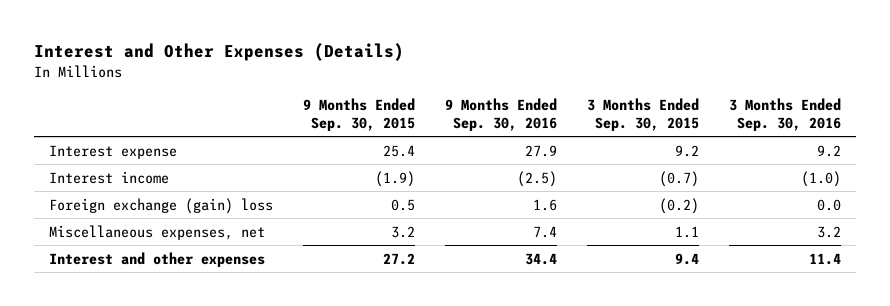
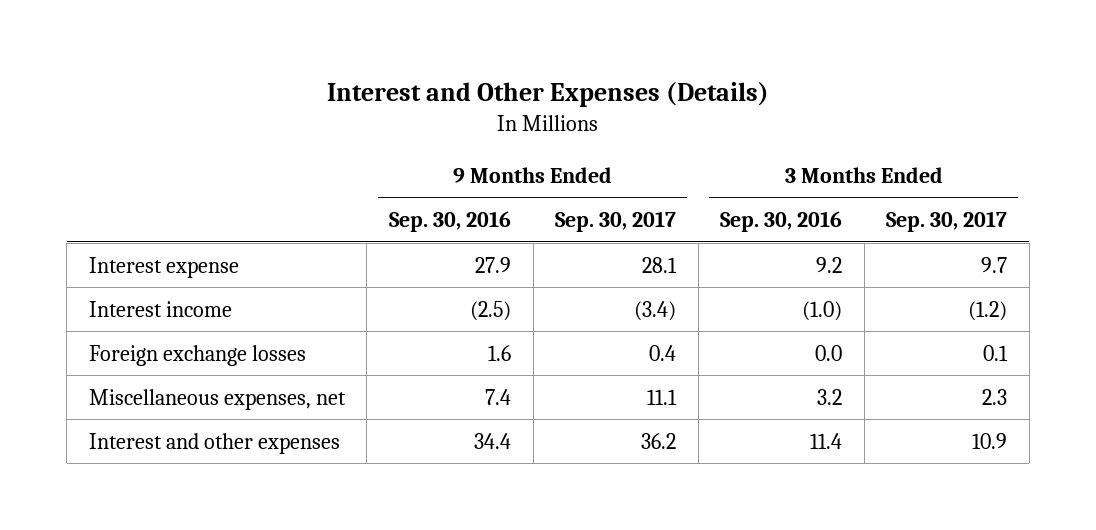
[303,98,416,131] 9 Months Ended Sep. 30, 2015 -> none
[587,98,700,131] 3 Months Ended Sep. 30, 2015 -> none
none -> [555,211,677,233] Sep. 30, 2017
none -> [886,211,1008,233] Sep. 30, 2017
[49,197,274,214] Foreign exchange (gain) loss -> [88,344,306,366] Foreign exchange losses

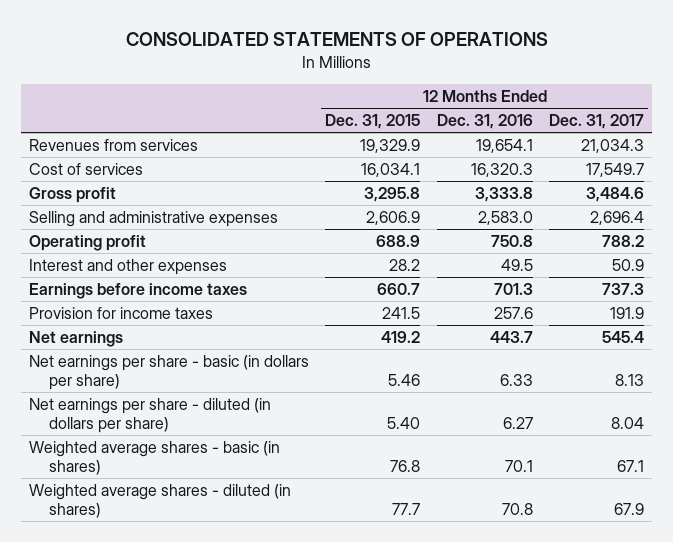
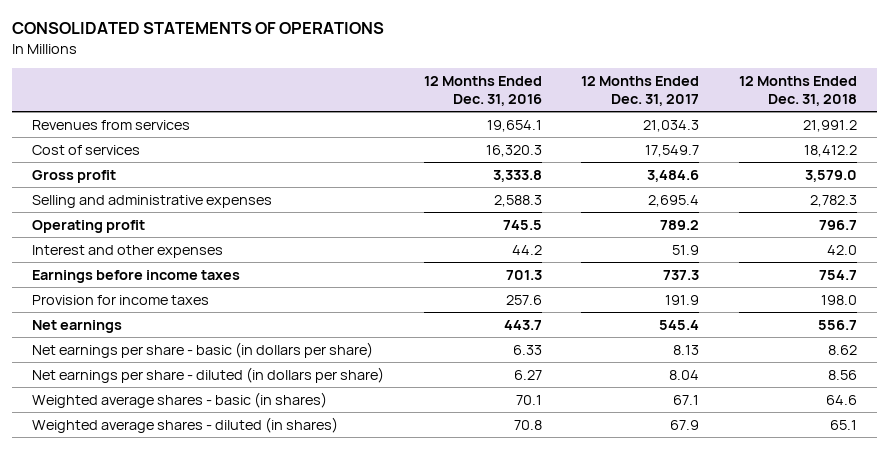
[325,114,421,130] Dec. 31, 2015 -> none
none -> [739,75,858,106] 12 Months Ended Dec. 31, 2018
[477,210,533,225] 2,583.0 -> [493,194,542,207] 2,588.3
[589,210,644,225] 2,696.4 -> [648,194,700,207] 2,695.4
[490,234,533,247] 750.8 -> [502,219,542,230] 745.5
[601,234,644,247] 788.2 -> [660,219,700,230] 789.2
[500,258,533,271] 49.5 -> [511,244,542,255] 44.2
[611,258,644,271] 50.9 -> [672,244,700,255] 51.9

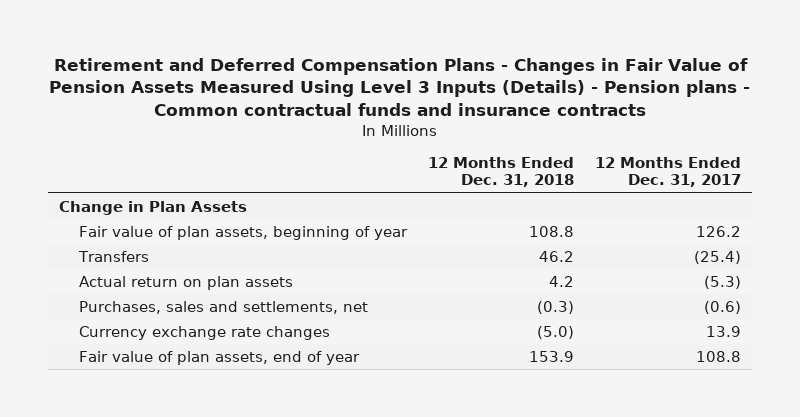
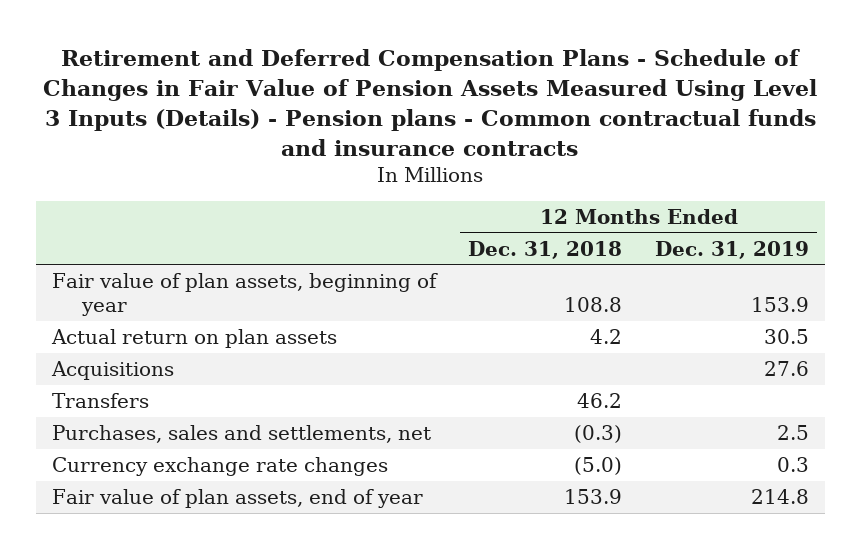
[49,57,751,117] Retirement and Deferred Compensation Plans - Changes in Fair Value of Pension Assets Measured Using Level 3 Inputs (Details) - Pension plans - Common contractual funds and insurance contracts -> [43,48,818,156] Retirement and Deferred Compensation Plans - Schedule of Changes in Fair Value of Pension Assets Measured Using Level 3 Inputs (Details) - Pension plans - Common contractual funds and insurance contracts
[595,157,742,188] 12 Months Ended Dec. 31, 2017 -> none
none -> [654,240,809,259] Dec. 31, 2019
[58,200,247,215] Change in Plan Assets -> none
none -> [51,360,175,380] Acquisitions
[78,250,150,262] Transfers -> [52,392,150,408] Transfers

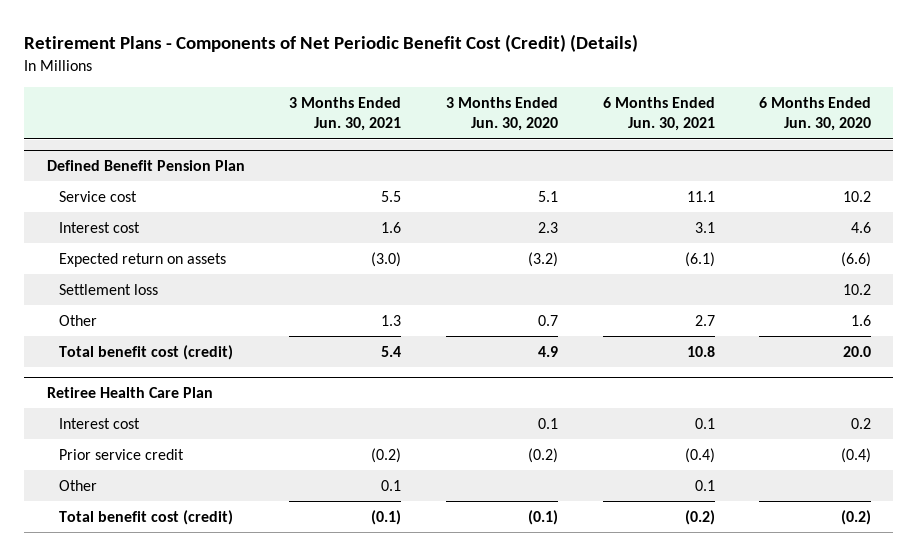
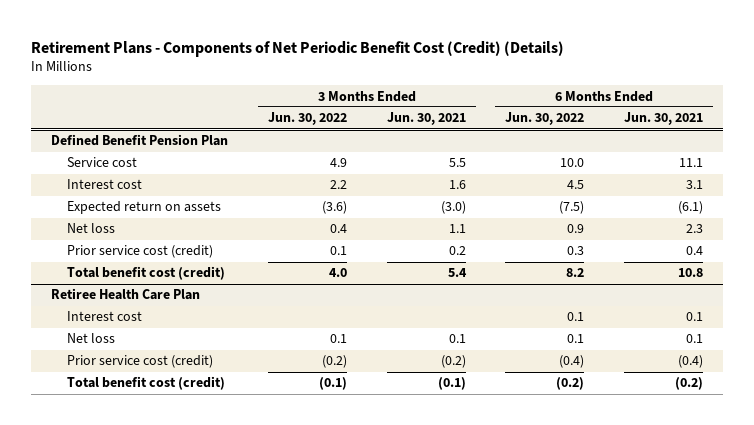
[445,96,558,132] 3 Months Ended Jun. 30, 2020 -> none
[759,96,872,132] 6 Months Ended Jun. 30, 2020 -> none
none -> [267,112,347,126] Jun. 30, 2022
none -> [505,112,585,126] Jun. 30, 2022
[59,283,159,295] Settlement loss -> none
[59,314,98,326] Other -> none
none -> [66,223,115,234] Net loss
none -> [66,245,213,259] Prior service cost (credit)
[59,479,98,491] Other -> none
none -> [66,333,115,344] Net loss
[59,448,185,460] Prior service credit -> [66,355,213,369] Prior service cost (credit)

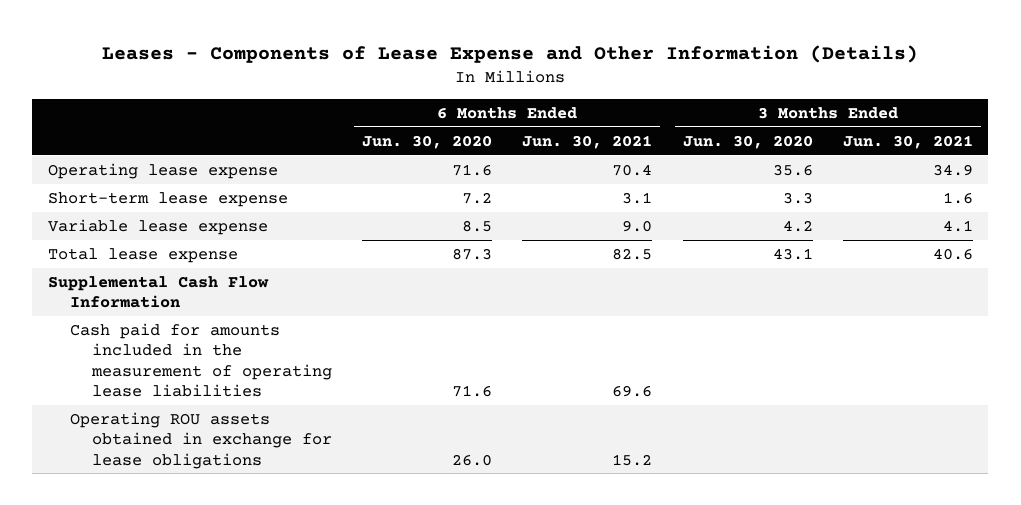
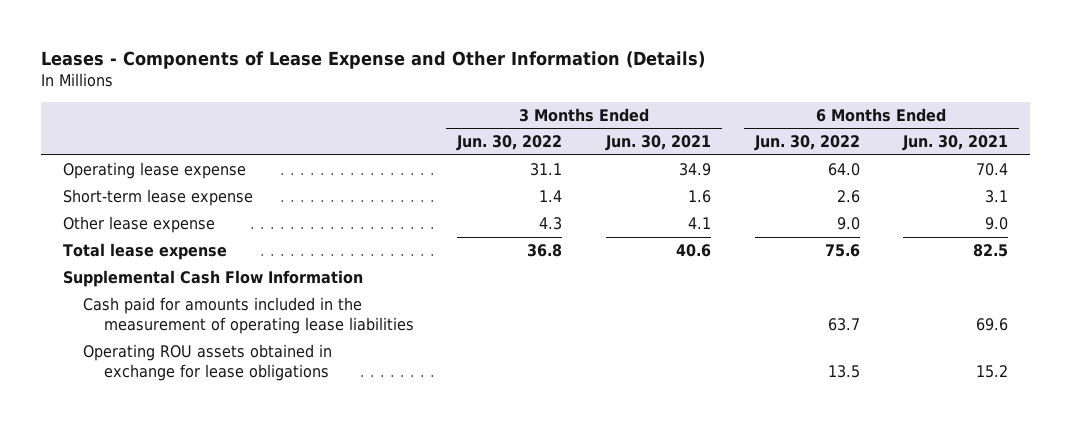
[361,134,492,149] Jun. 30, 2020 -> none
[682,134,813,149] Jun. 30, 2020 -> none
none -> [456,135,563,152] Jun. 30, 2022
none -> [753,135,860,152] Jun. 30, 2022
[47,218,268,235] Variable lease expense -> [62,215,215,233] Other lease expense

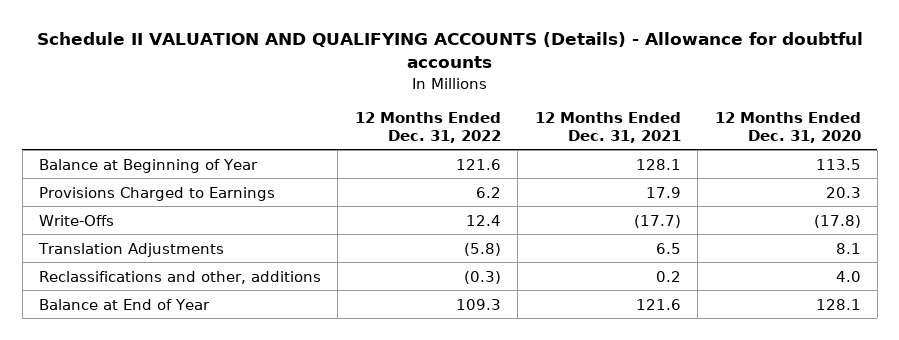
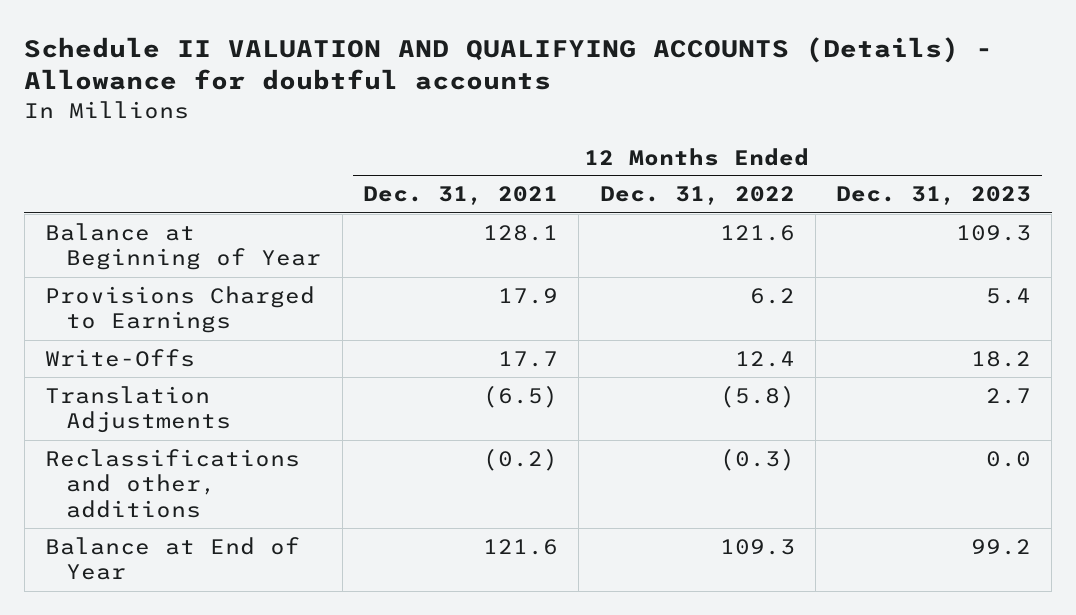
[714,112,861,143] 12 Months Ended Dec. 31, 2020 -> none
none -> [836,186,1032,206] Dec. 31, 2023
[633,214,681,228] (17.7) -> [498,350,559,367] 17.7
[655,242,681,254] 6.5 -> [483,384,559,408] (6.5)
[655,270,681,282] 0.2 -> [483,447,559,471] (0.2)

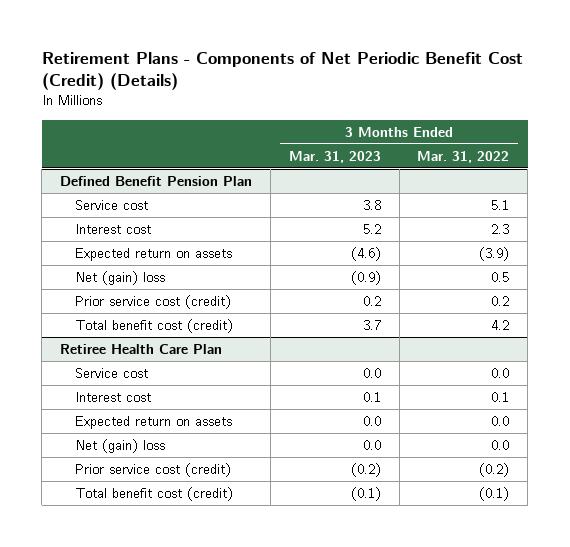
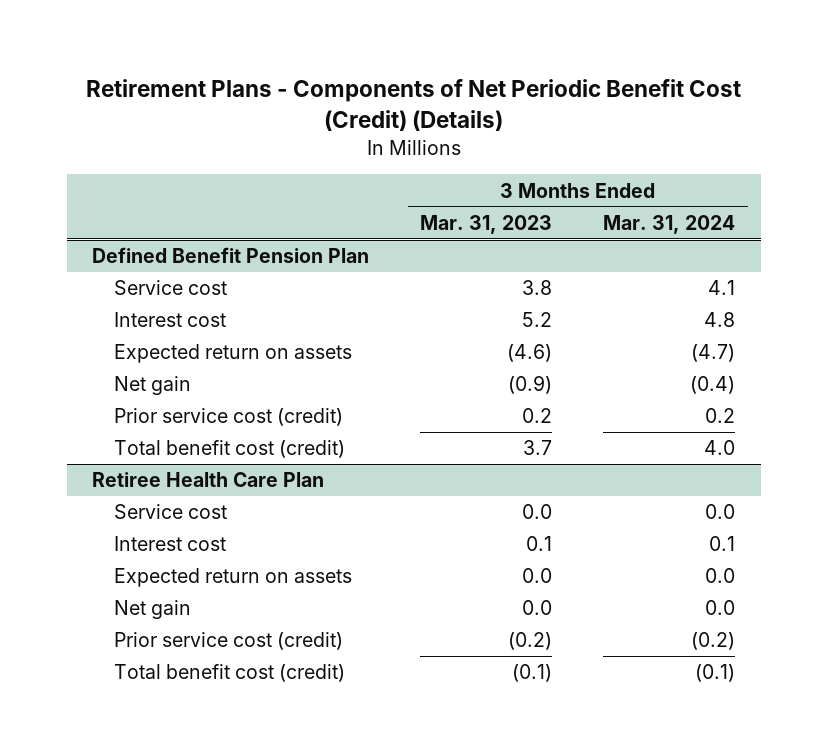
[417,150,510,163] Mar. 31, 2022 -> none
none -> [603,214,736,234] Mar. 31, 2024
[75,270,166,285] Net (gain) loss -> [114,376,192,396] Net gain
[75,438,166,453] Net (gain) loss -> [114,600,192,620] Net gain

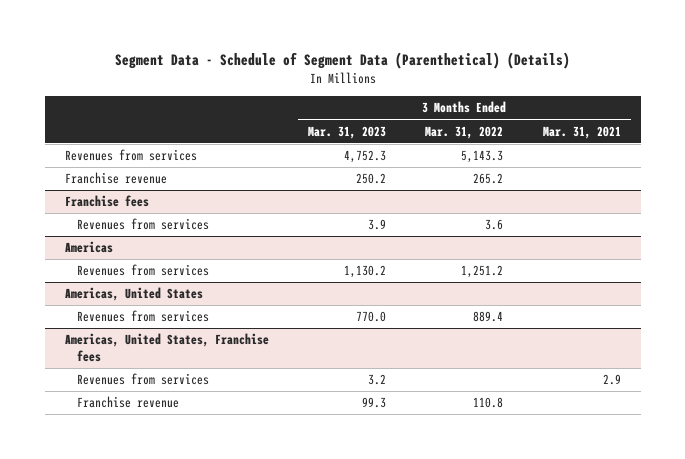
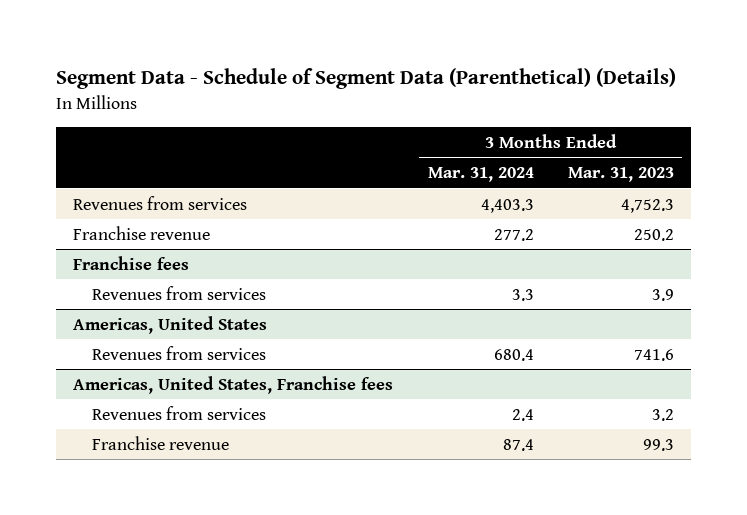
[425,125,504,139] Mar. 31, 2022 -> none
[542,125,621,139] Mar. 31, 2021 -> none
none -> [427,167,534,183] Mar. 31, 2024
[64,241,113,254] Americas -> none
[76,264,209,277] Revenues from services -> none
[355,311,386,323] 770.0 -> [633,348,674,361] 741.6

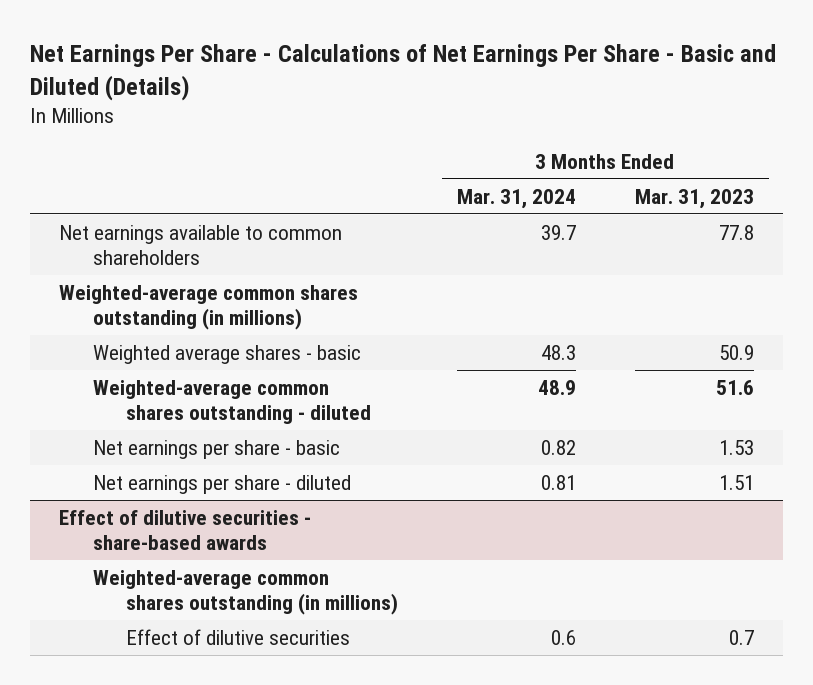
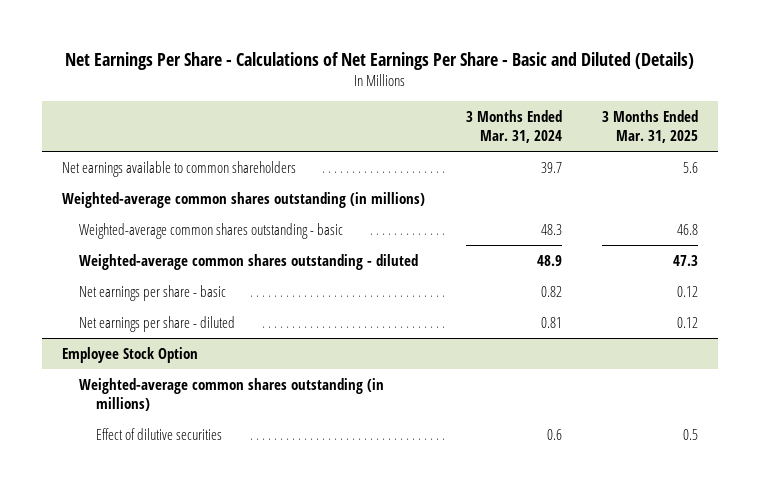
[634,188,754,209] Mar. 31, 2023 -> none
none -> [601,110,698,144] 3 Months Ended Mar. 31, 2025
[92,344,361,364] Weighted average shares - basic -> [79,222,344,239] Weighted-average common shares outstanding - basic
[59,509,312,551] Effect of dilutive securities - share-based awards -> none
none -> [62,346,199,363] Employee Stock Option

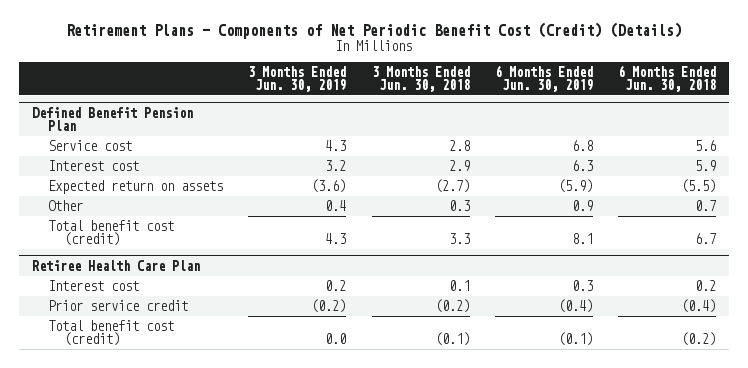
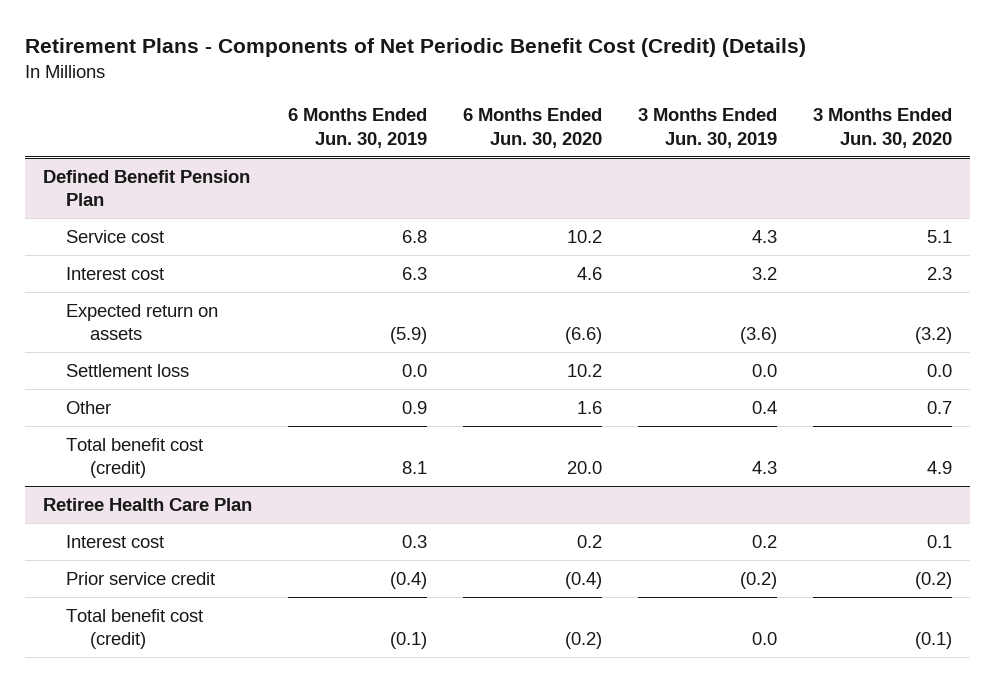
[371,65,470,92] 3 Months Ended Jun. 30, 2018 -> none
[618,64,717,92] 6 Months Ended Jun. 30, 2018 -> none
none -> [462,108,602,148] 6 Months Ended Jun. 30, 2020
none -> [812,108,952,148] 3 Months Ended Jun. 30, 2020
none -> [66,363,190,377] Settlement loss

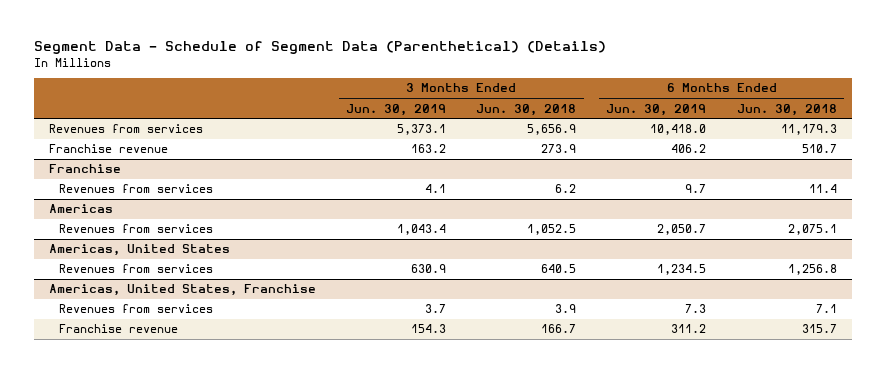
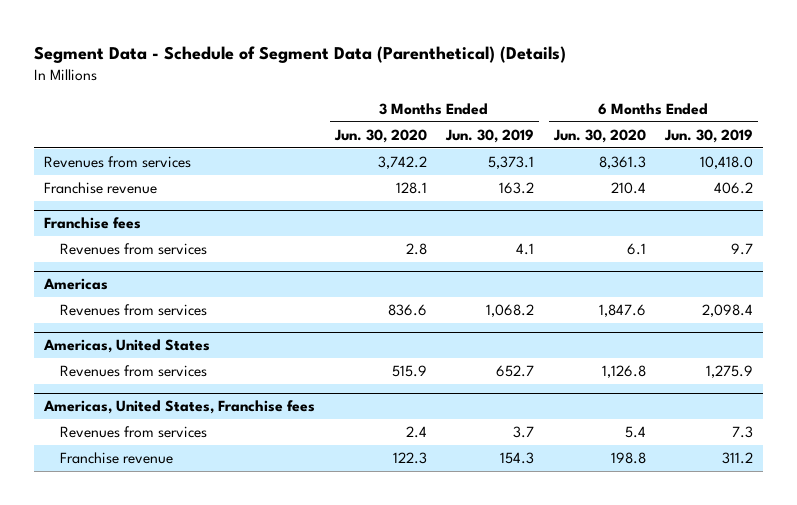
[476,103,577,116] Jun. 30, 2018 -> none
[736,103,837,116] Jun. 30, 2018 -> none
none -> [333,128,427,143] Jun. 30, 2020
none -> [552,128,646,143] Jun. 30, 2020
[48,164,121,174] Franchise -> [44,217,142,230] Franchise fees
[397,224,447,236] 1,043.4 -> [486,304,535,318] 1,068.2
[657,224,707,236] 2,050.7 -> [702,304,754,318] 2,098.4
[411,264,447,274] 630.9 -> [496,365,535,378] 652.7
[657,264,707,276] 1,234.5 -> [706,365,754,379] 1,275.9
[48,284,316,297] Americas, United States, Franchise -> [43,400,316,415] Americas, United States, Franchise fees

